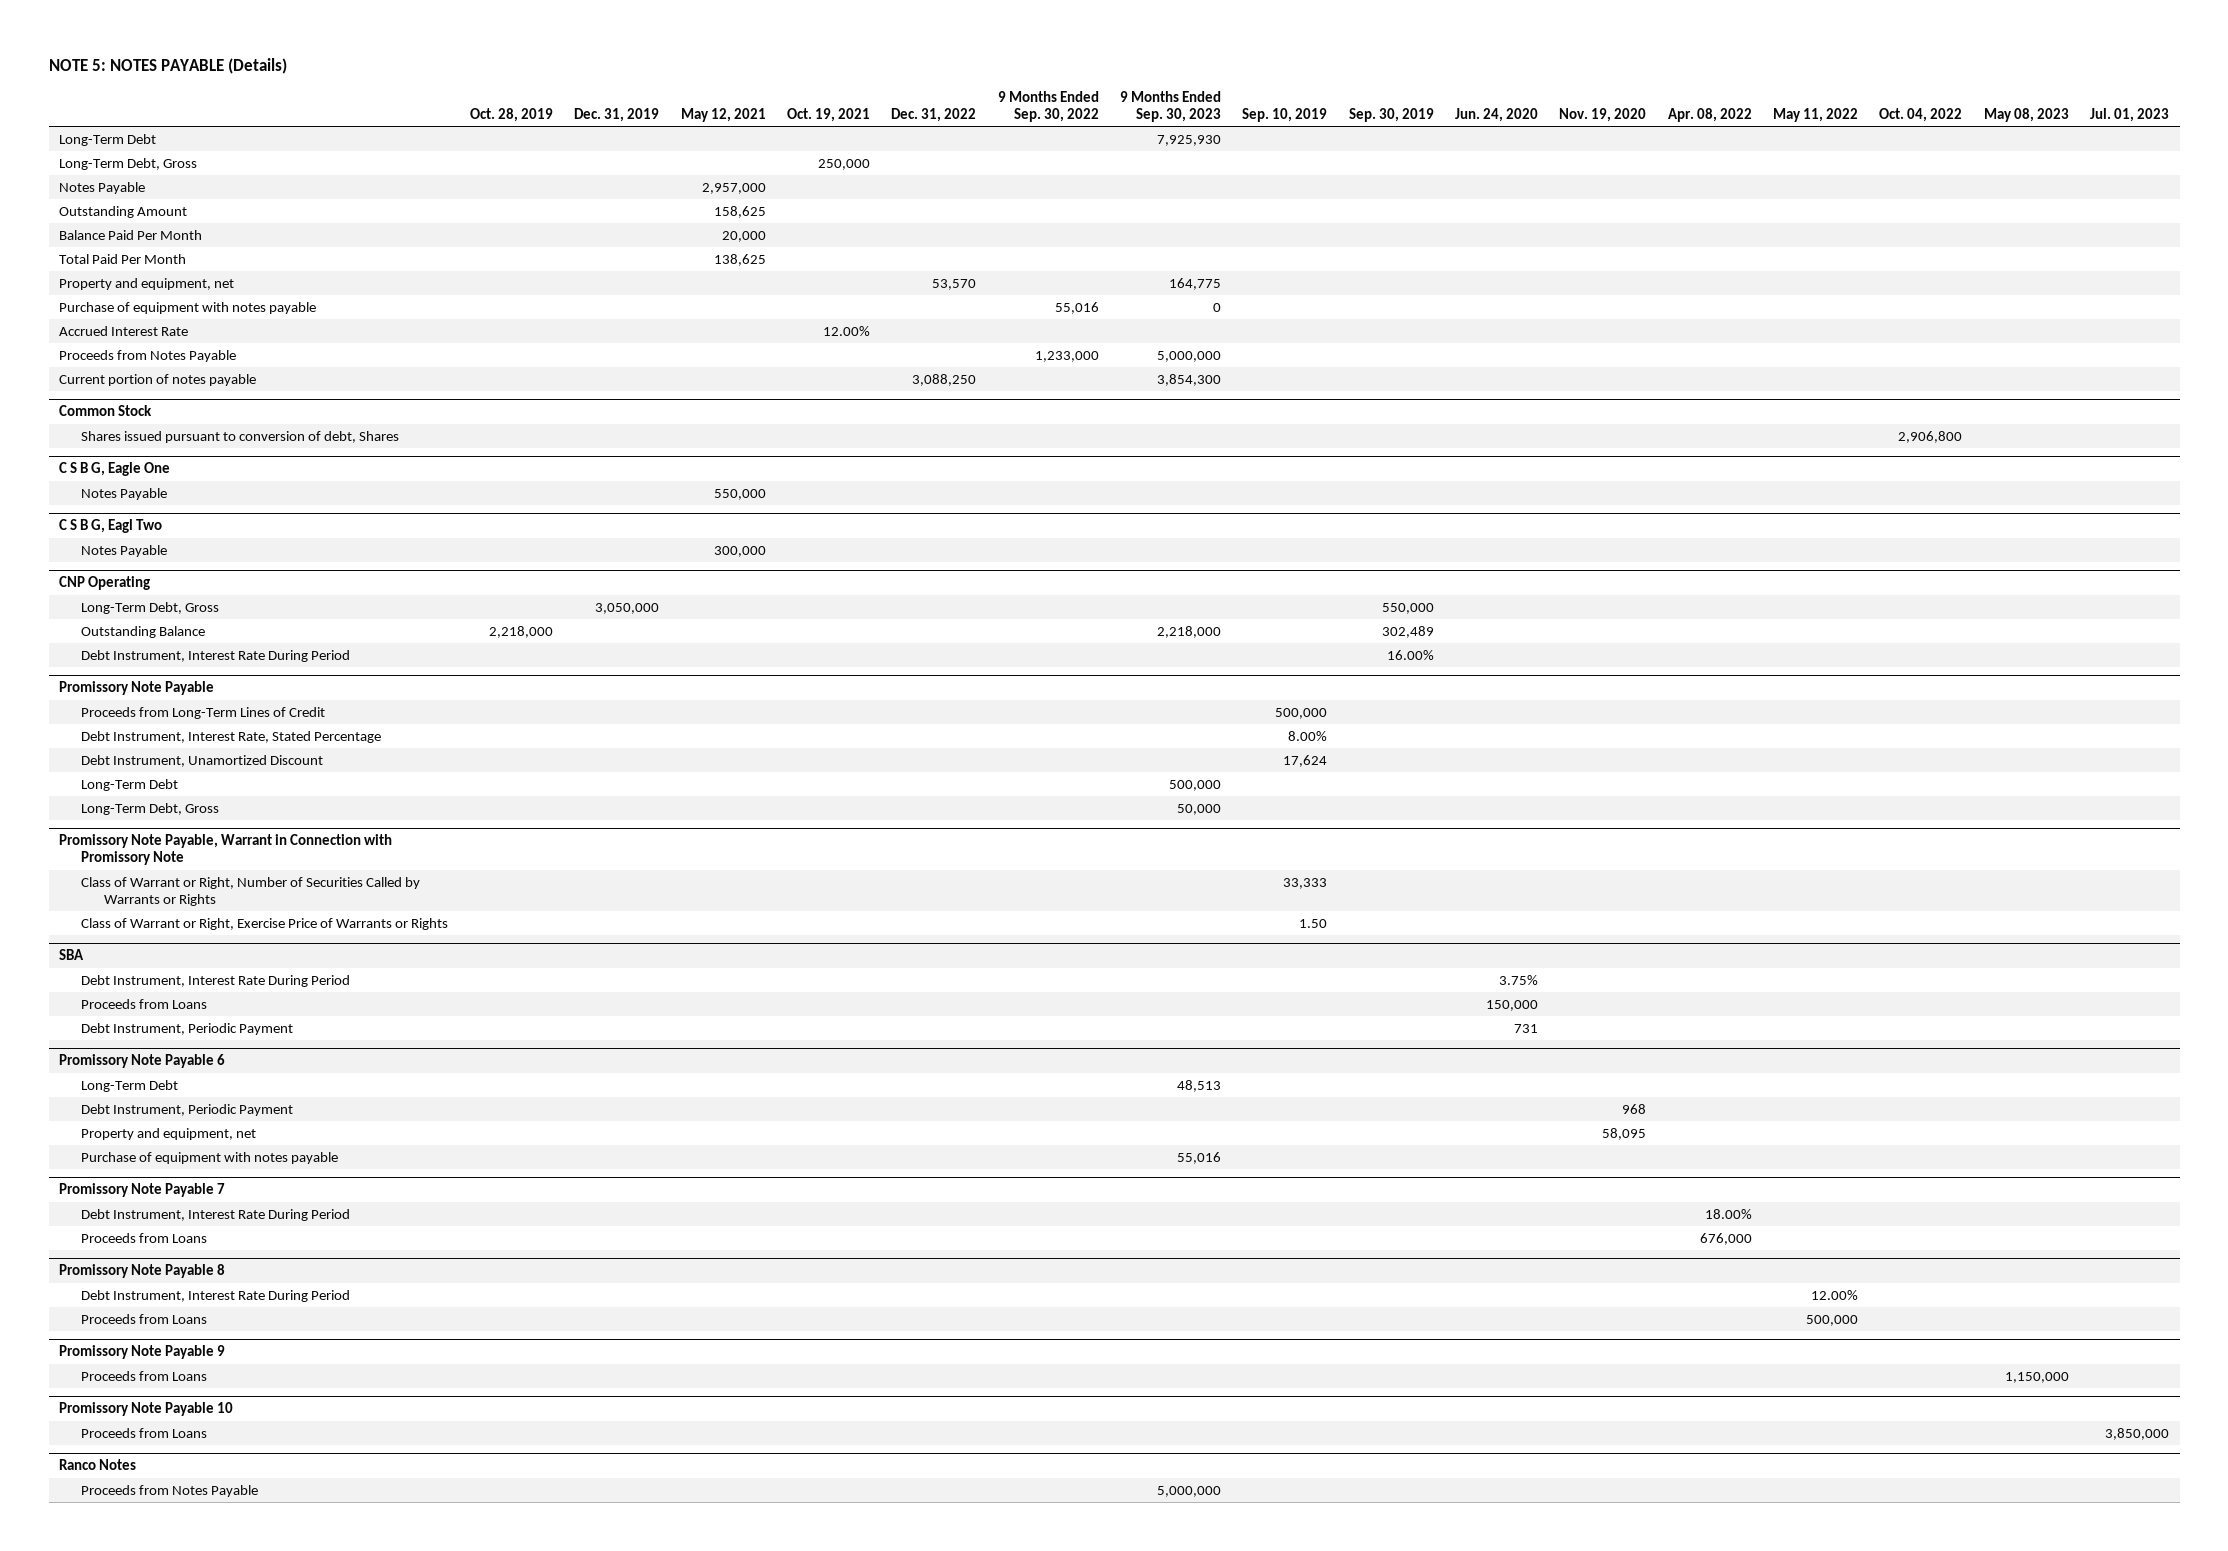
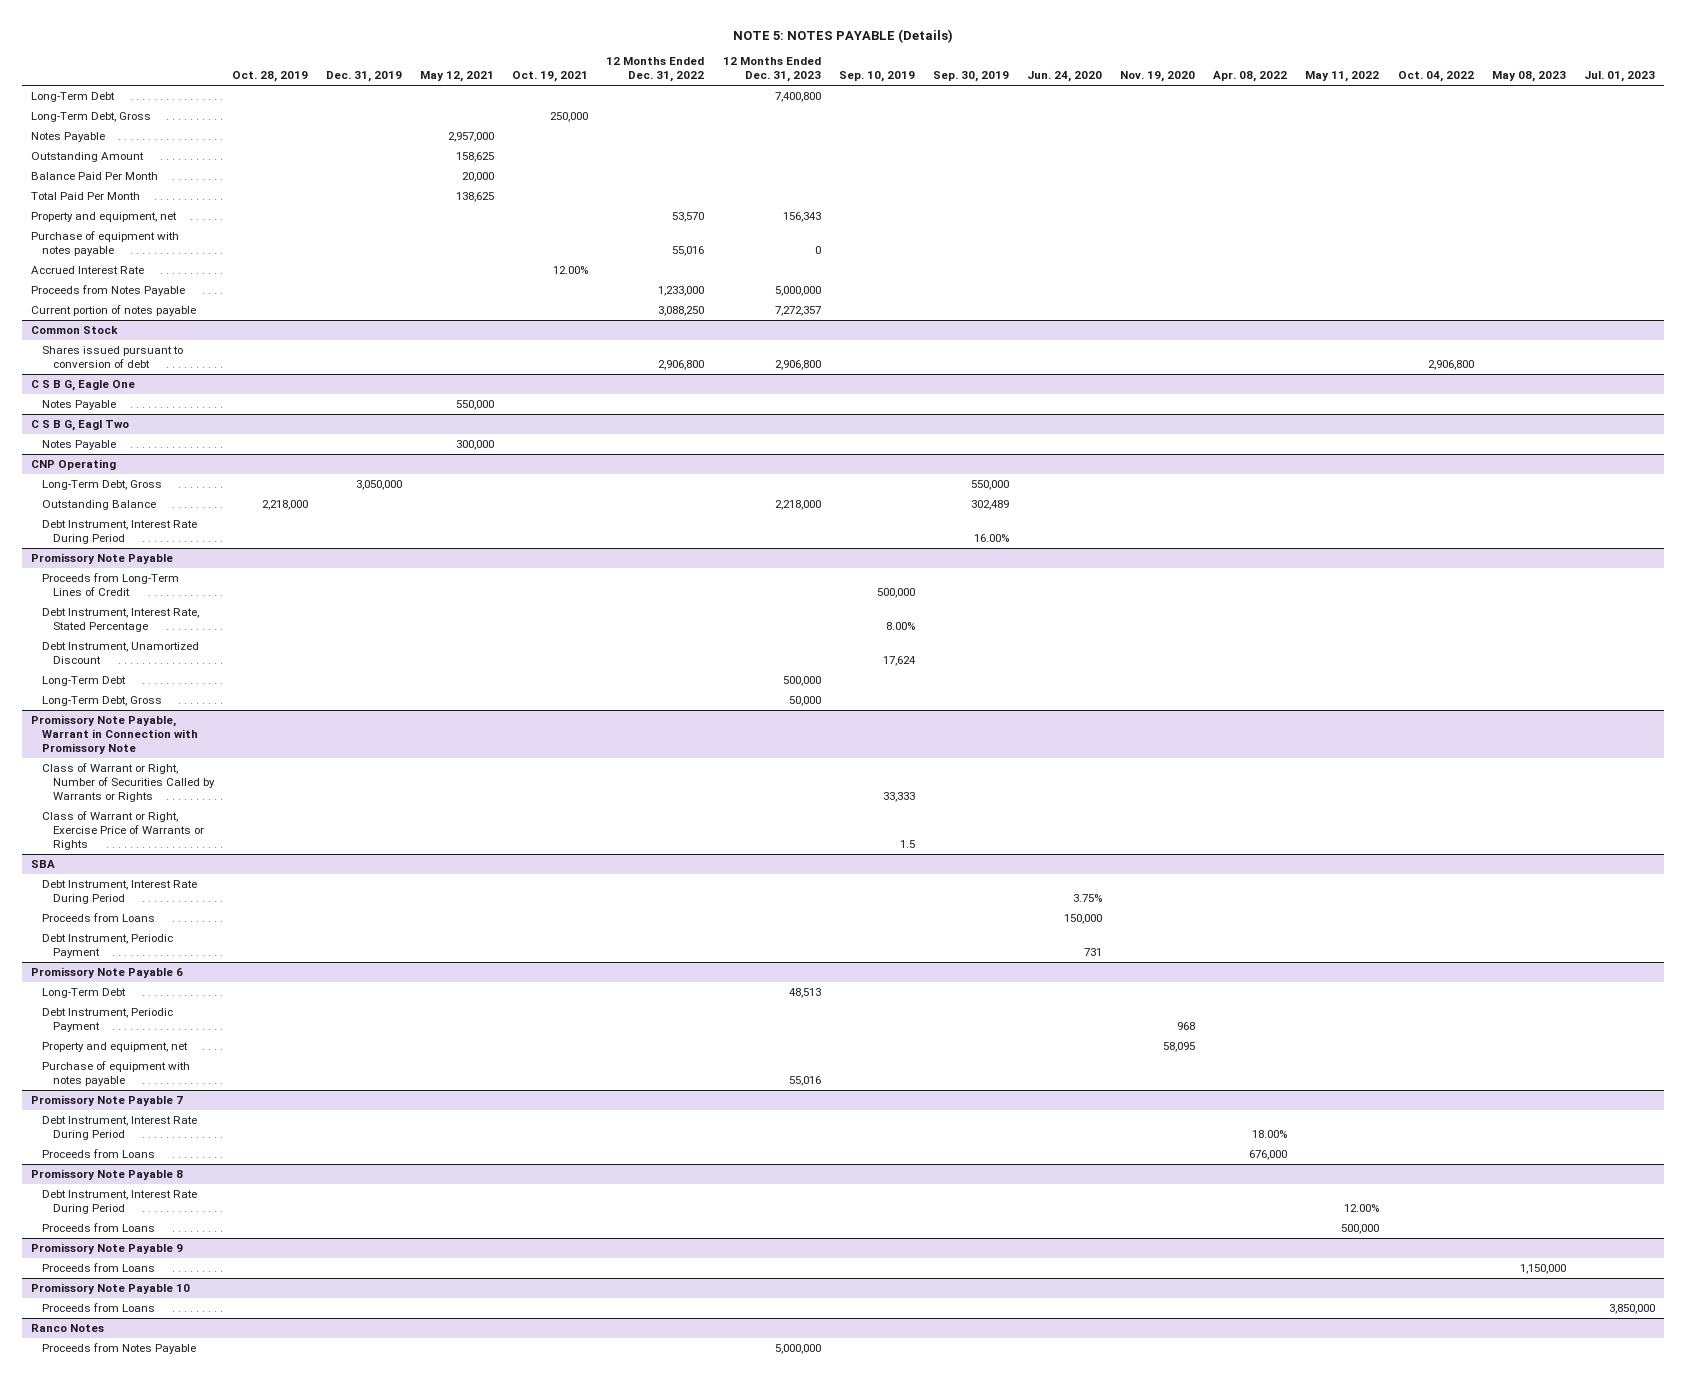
[891,108,977,123] Dec. 31, 2022 -> none
[997,90,1099,123] 9 Months Ended Sep. 30, 2022 -> none
[1119,90,1221,123] 9 Months Ended Sep. 30, 2023 -> none
none -> [606,57,705,83] 12 Months Ended Dec. 31, 2022
none -> [722,57,821,83] 12 Months Ended Dec. 31, 2023
[81,430,400,443] Shares issued pursuant to conversion of debt, Shares -> [41,346,183,369] Shares issued pursuant to conversion of debt
[1299,918,1328,928] 1.50 -> [899,839,915,848] 1.5

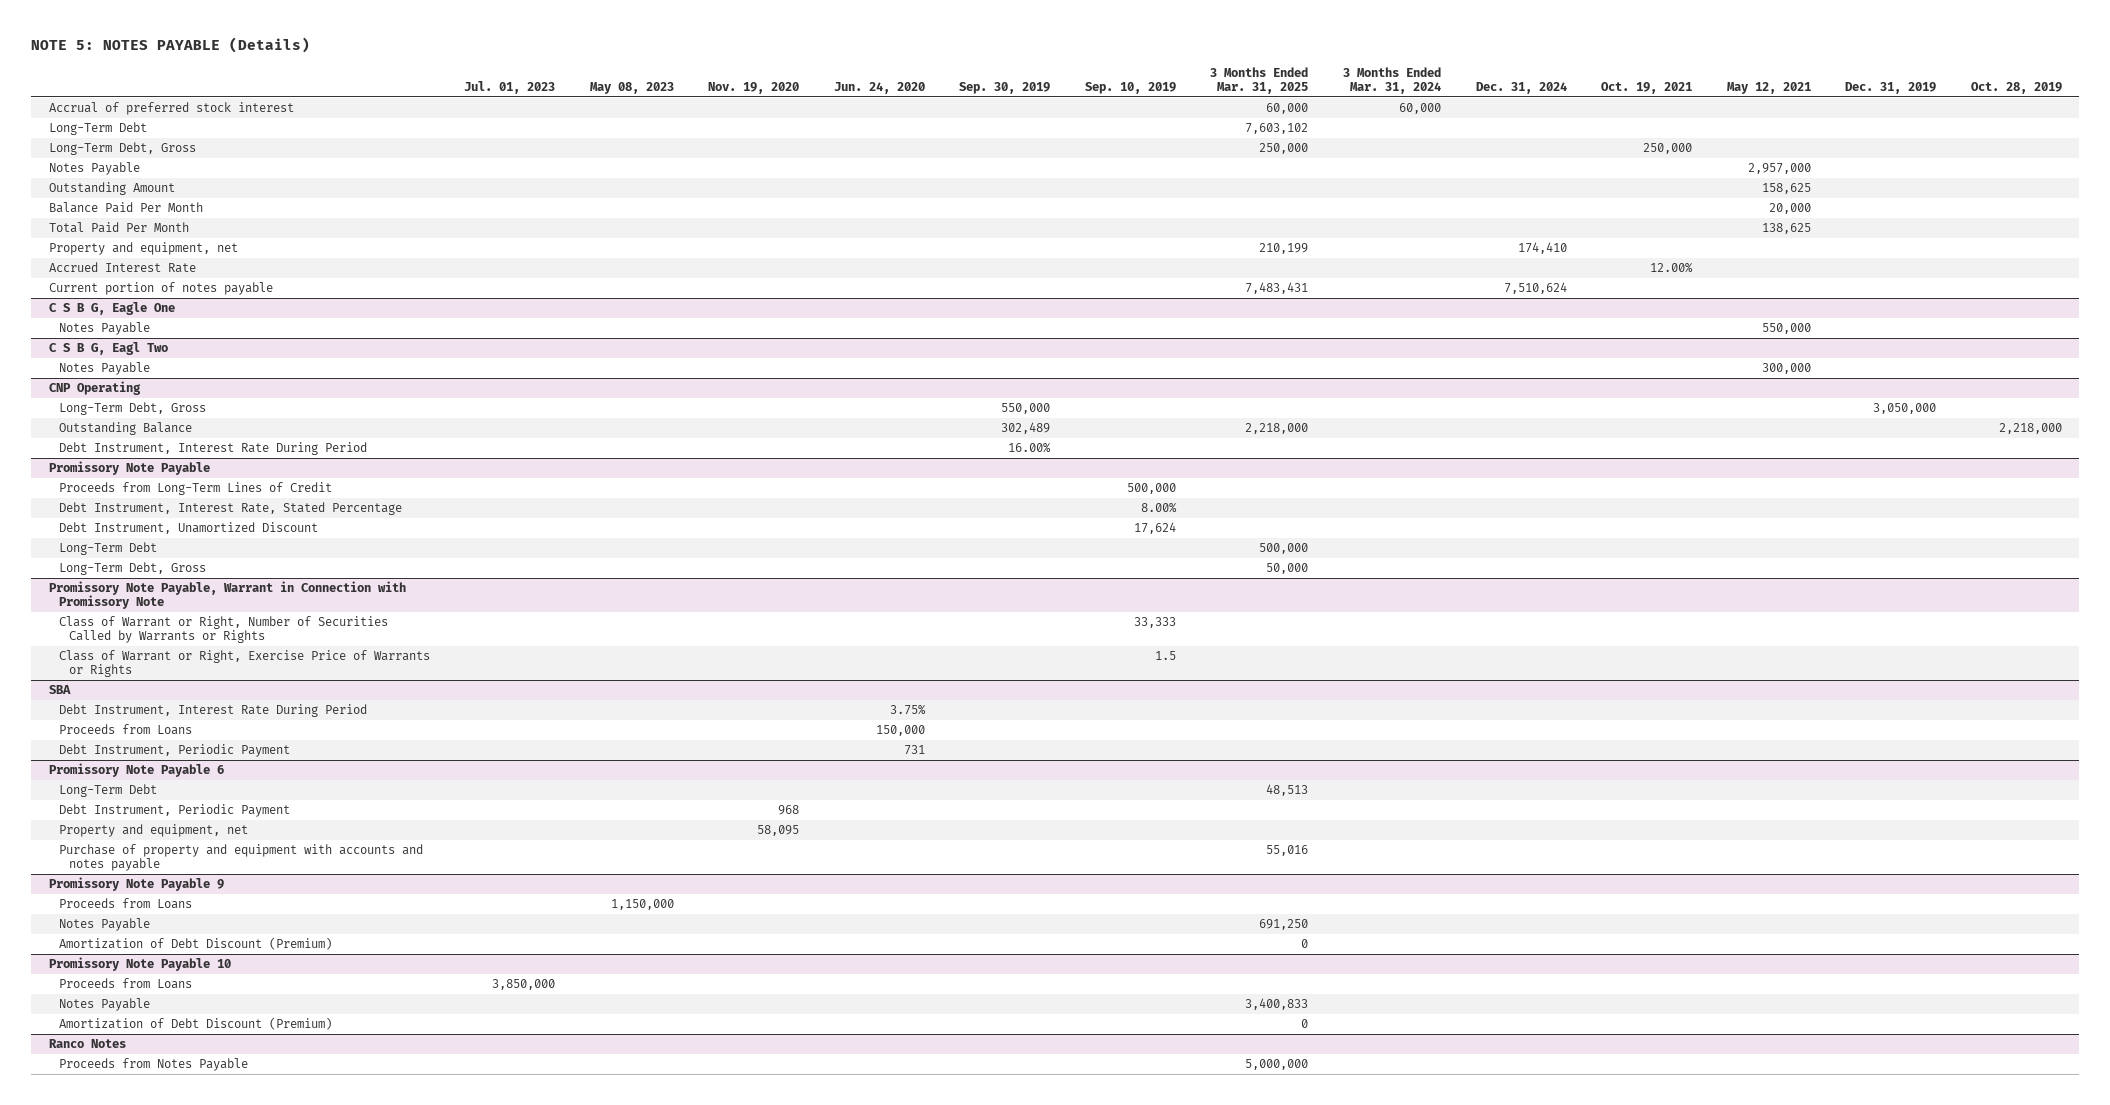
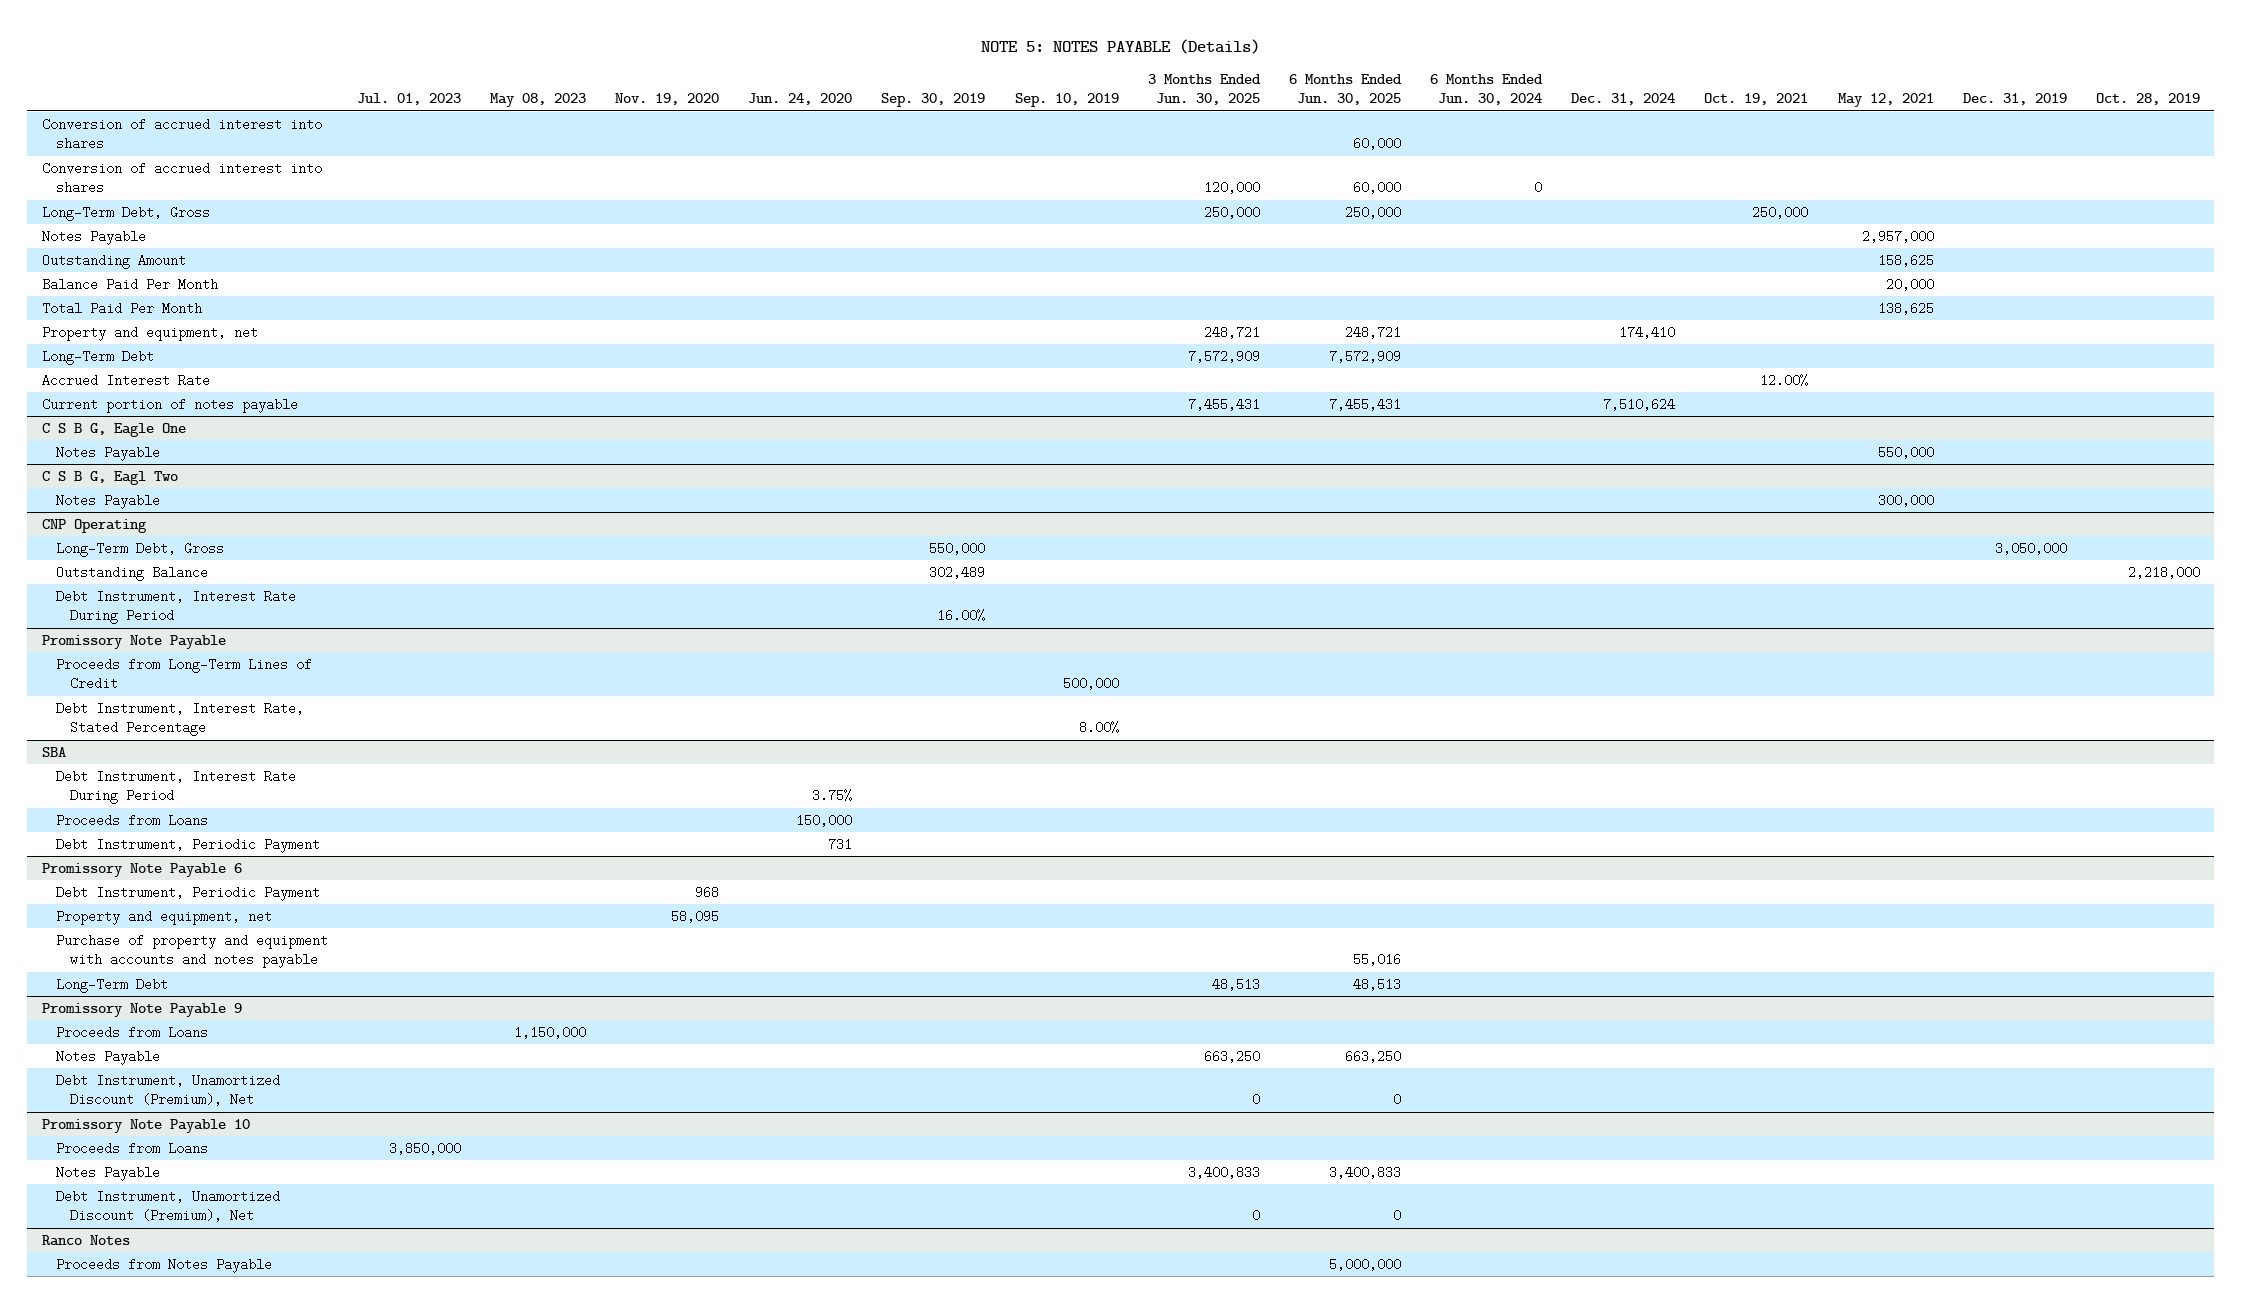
[1210,66,1309,94] 3 Months Ended Mar. 31, 2025 -> none
[1342,66,1441,94] 3 Months Ended Mar. 31, 2024 -> none
none -> [1147,74,1261,106] 3 Months Ended Jun. 30, 2025
none -> [1288,74,1402,106] 6 Months Ended Jun. 30, 2025
none -> [1430,74,1544,106] 6 Months Ended Jun. 30, 2024
[48,102,294,116] Accrual of preferred stock interest -> none
none -> [41,117,322,151] Conversion of accrued interest into shares
none -> [41,161,322,195] Conversion of accrued interest into shares
[48,122,147,136] Long-Term Debt -> [41,349,154,365] Long-Term Debt
[58,522,318,535] Debt Instrument, Unamortized Discount -> none
[58,542,157,556] Long-Term Debt -> none
[58,562,206,576] Long-Term Debt, Gross -> none
[48,581,406,610] Promissory Note Payable, Warrant in Connection with Promissory Note -> none
[58,616,388,644] Class of Warrant or Right, Number of Securities Called by Warrants or Rights -> none
[58,650,430,678] Class of Warrant or Right, Exercise Price of Warrants or Rights -> none
[58,784,157,798] Long-Term Debt -> [55,977,168,993] Long-Term Debt
[58,937,332,951] Amortization of Debt Discount (Premium) -> none
none -> [55,1073,280,1107] Debt Instrument, Unamortized Discount (Premium), Net
[58,1017,332,1031] Amortization of Debt Discount (Premium) -> none
none -> [55,1189,280,1223] Debt Instrument, Unamortized Discount (Premium), Net

